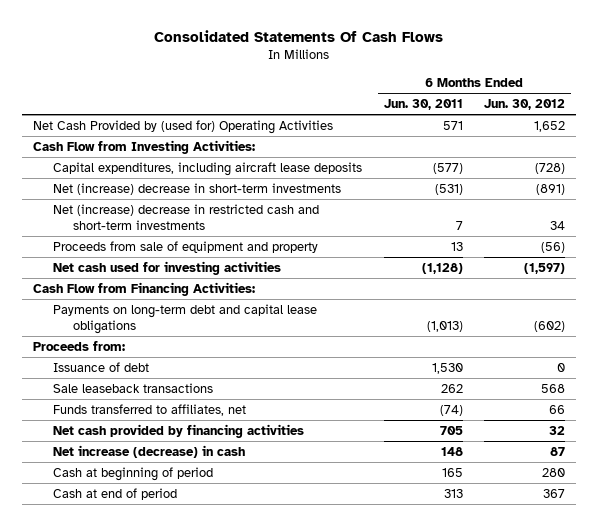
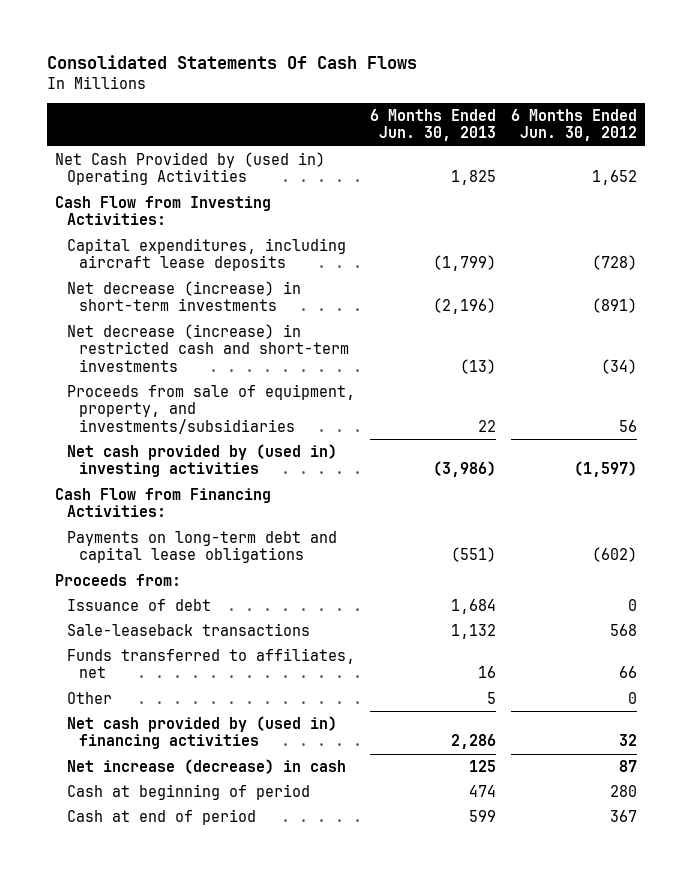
[383,99,463,111] Jun. 30, 2011 -> none
none -> [369,108,496,142] 6 Months Ended Jun. 30, 2013
[32,119,333,134] Net Cash Provided by (used for) Operating Activities -> [54,151,325,186] Net Cash Provided by (used in) Operating Activities
[52,182,341,195] Net (increase) decrease in short-term investments -> [66,280,301,312] Net decrease (increase) in short-term investments
[52,203,319,231] Net (increase) decrease in restricted cash and short-term investments -> [66,323,349,373] Net decrease (increase) in restricted cash and short-term investments
[550,221,566,231] 34 -> [601,359,638,375] (34)
[52,240,318,253] Proceeds from sale of equipment and property -> [66,383,355,435] Proceeds from sale of equipment, property, and investments/subsidiaries
[541,241,566,253] (56) -> [619,420,638,433] 56
[52,260,281,275] Net cash used for investing activities -> [66,443,337,478] Net cash provided by (used in) investing activities
[52,382,213,393] Sale leaseback transactions -> [66,622,310,636] Sale-leaseback transactions
none -> [66,691,112,704] Other
[52,423,304,438] Net cash provided by financing activities -> [66,715,337,750] Net cash provided by (used in) financing activities

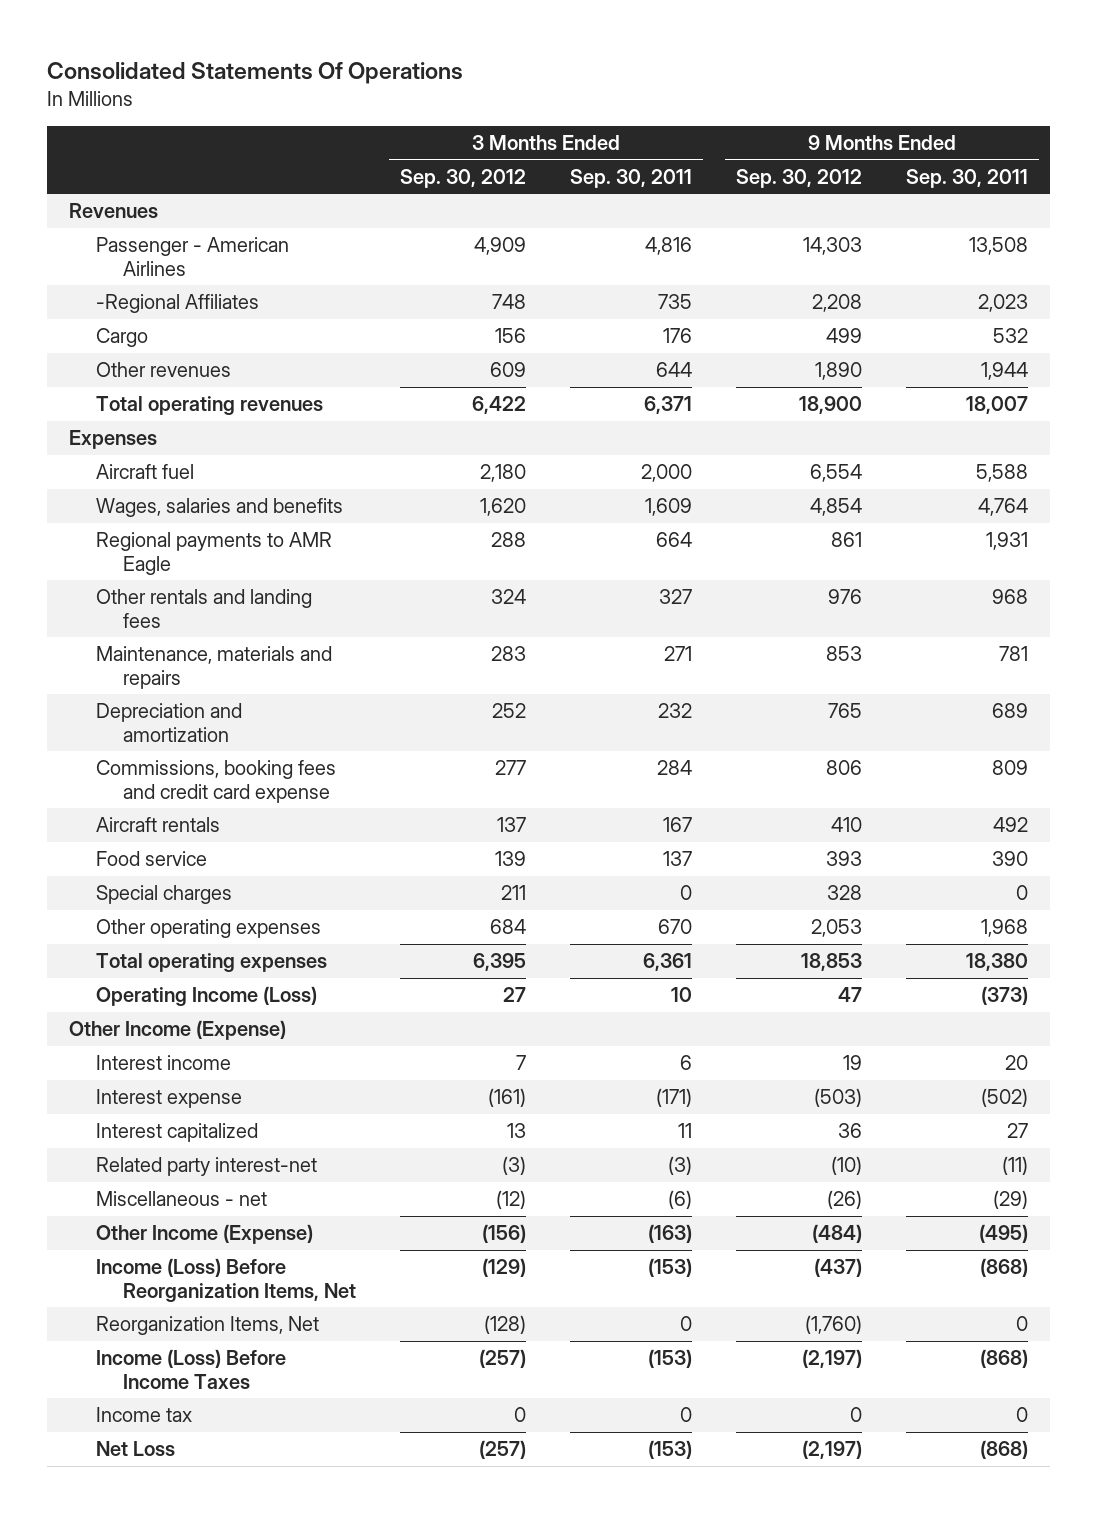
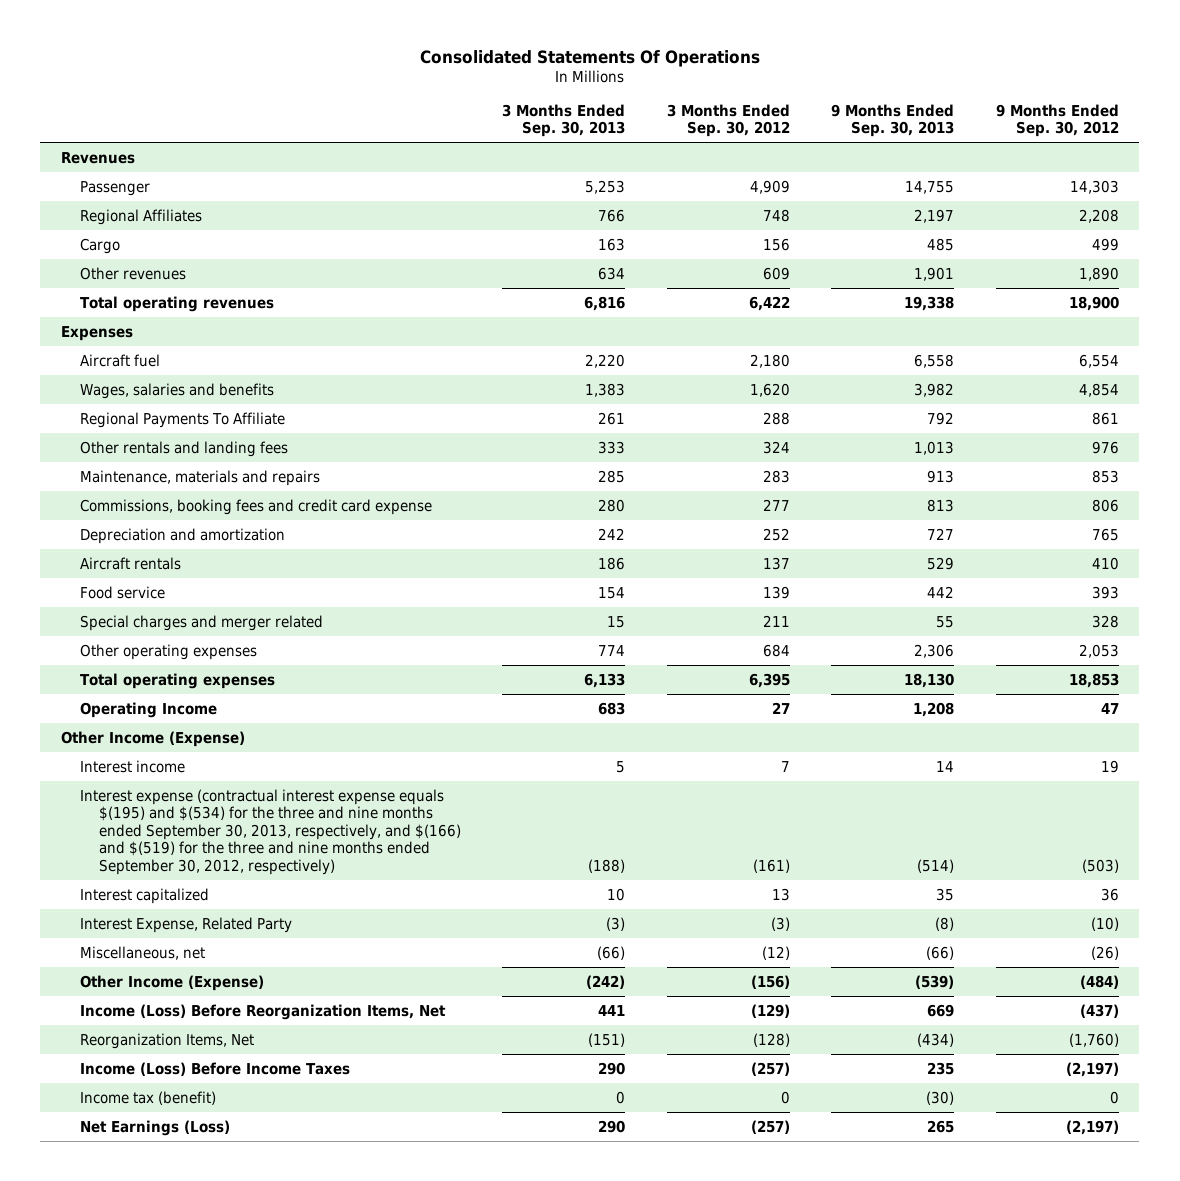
[570,169,693,189] Sep. 30, 2011 -> none
[906,169,1029,189] Sep. 30, 2011 -> none
none -> [502,103,626,138] 3 Months Ended Sep. 30, 2013
none -> [831,103,955,138] 9 Months Ended Sep. 30, 2013
[96,237,290,276] Passenger - American Airlines -> [80,180,151,196] Passenger
[96,294,260,314] -Regional Affiliates -> [80,208,203,225] Regional Affiliates
[96,532,333,575] Regional payments to AMR Eagle -> [80,411,286,428] Regional Payments To Affiliate
[96,703,243,742] Depreciation and amortization -> [80,527,286,544] Depreciation and amortization
[96,885,233,905] Special charges -> [80,614,324,631] Special charges and merger related
[96,986,318,1007] Operating Income (Loss) -> [80,701,218,718] Operating Income
[96,1089,243,1109] Interest expense -> [80,788,462,875] Interest expense (contractual interest expense equals $(195) and $(534) for the three and nine months ended September 30, 2013, respectively, and $(166) and $(519) for the three and nine months ended September 30, 2012, respectively)
[96,1157,318,1177] Related party interest-net -> [80,916,293,933] Interest Expense, Related Party
[96,1191,268,1207] Miscellaneous - net -> [80,945,206,960] Miscellaneous, net
[96,1407,193,1423] Income tax -> [80,1090,217,1105] Income tax (benefit)
[96,1441,176,1457] Net Loss -> [80,1119,231,1136] Net Earnings (Loss)

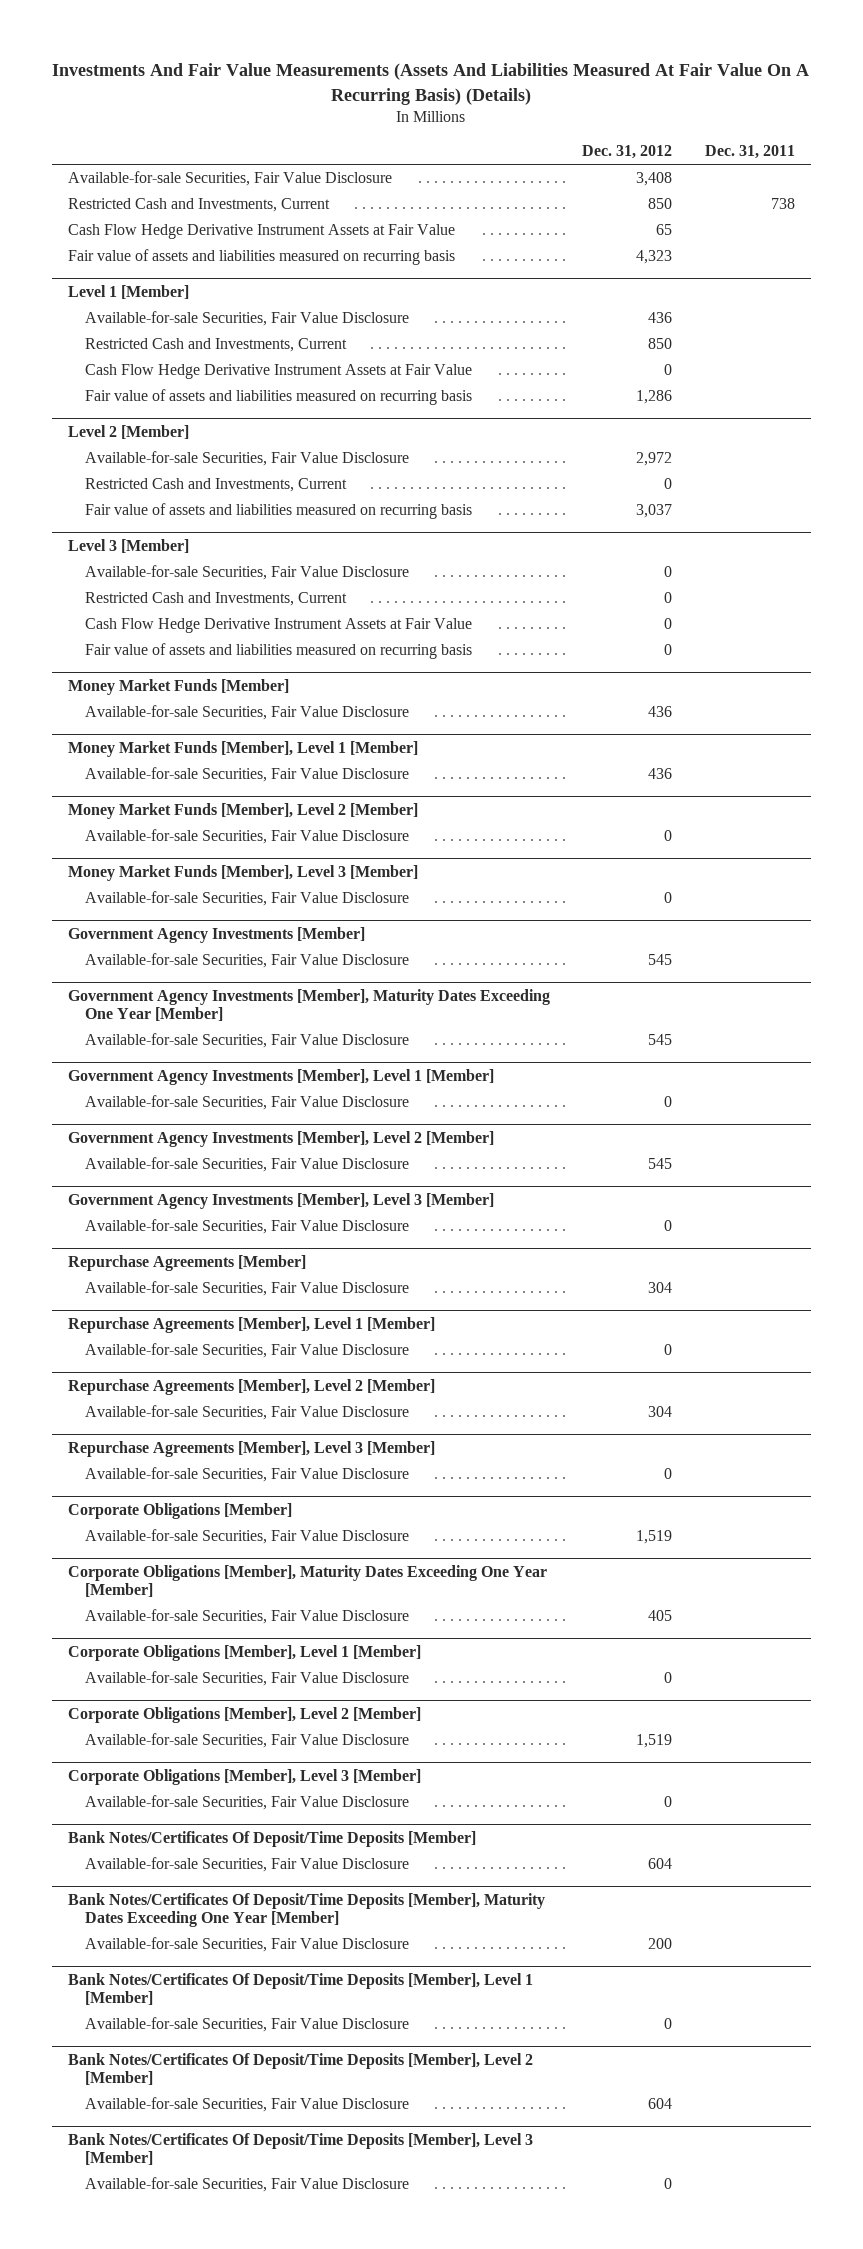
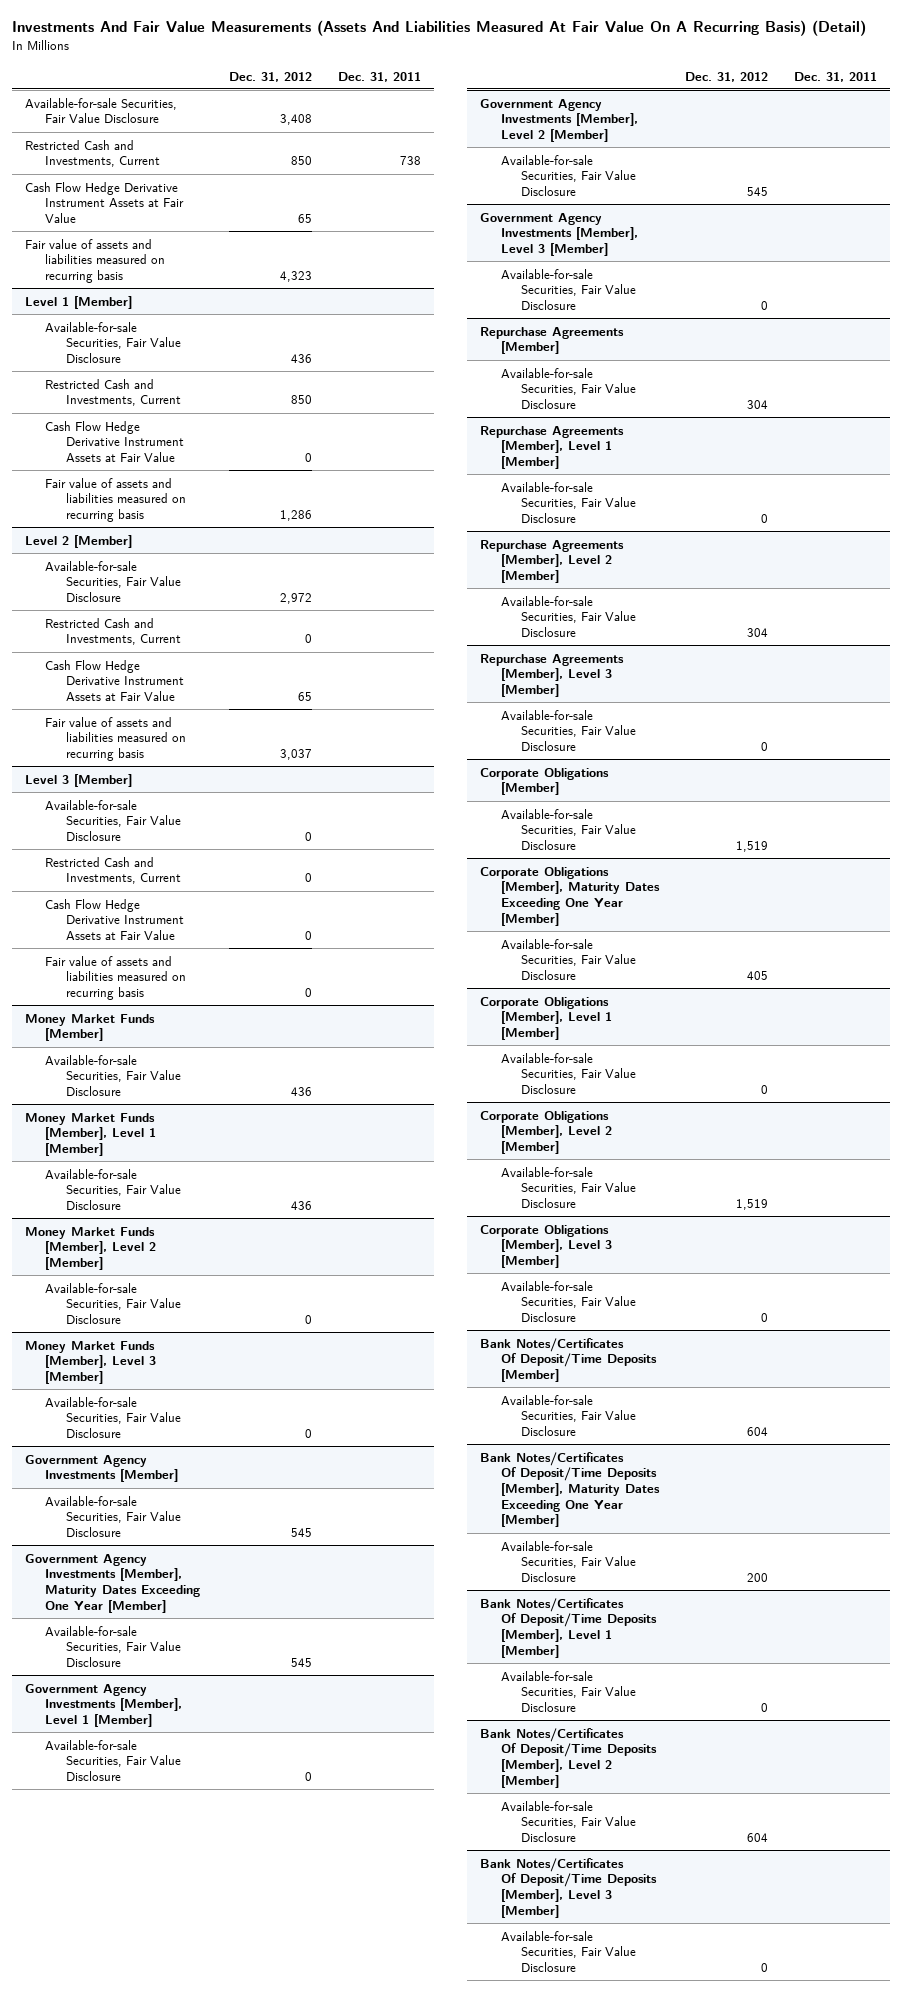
[52,63,810,105] Investments And Fair Value Measurements (Assets And Liabilities Measured At Fair Value On A Recurring Basis) (Details) -> [11,20,866,37] Investments And Fair Value Measurements (Assets And Liabilities Measured At Fair Value On A Recurring Basis) (Detail)
none -> [45,659,184,702] Cash Flow Hedge Derivative Instrument Assets at Fair Value

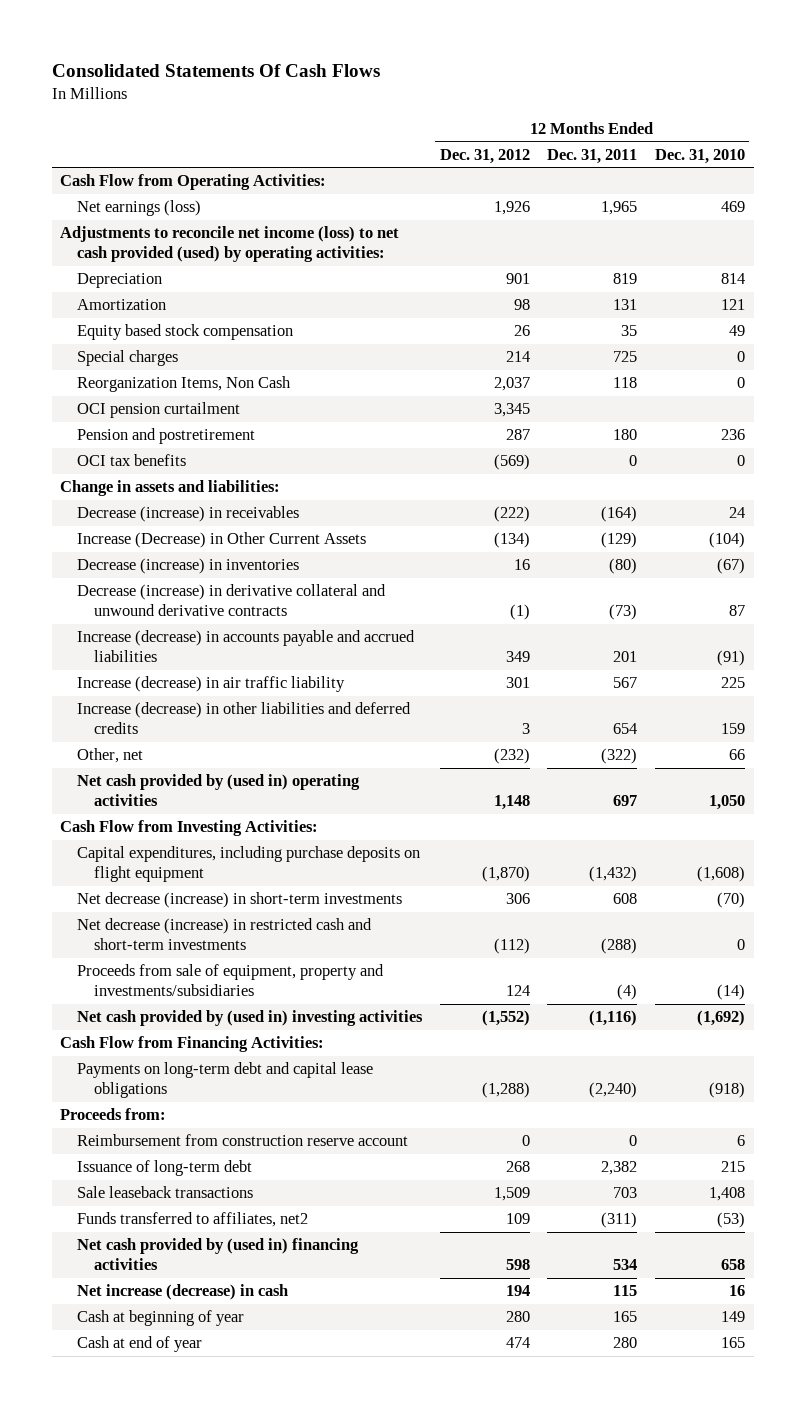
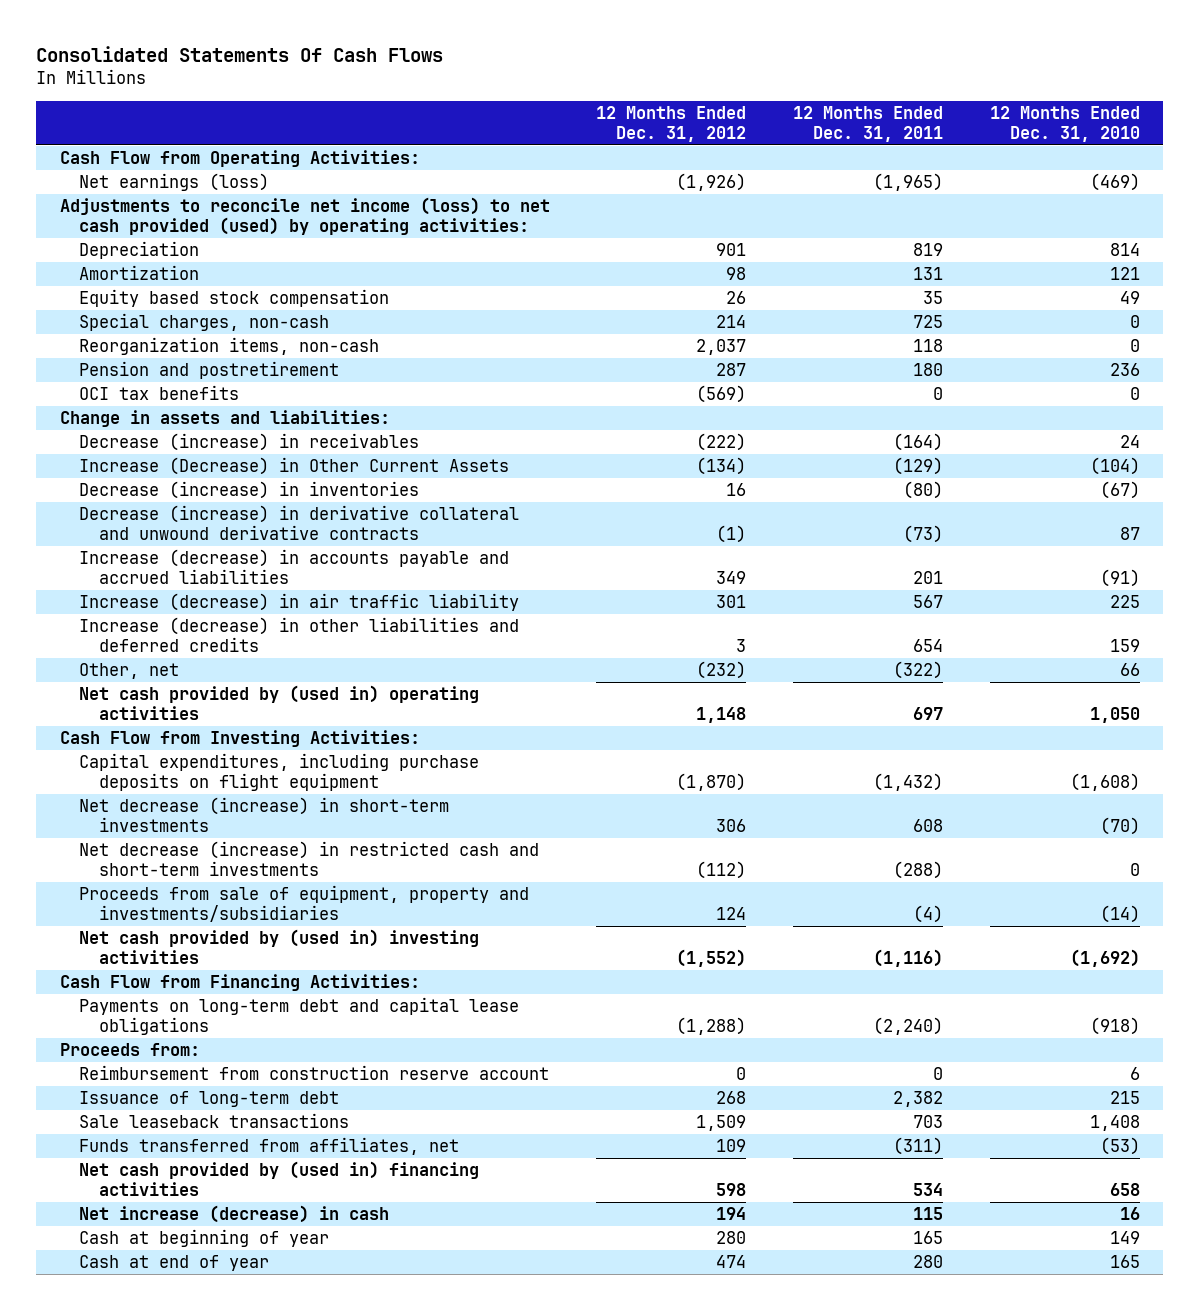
[493,201,530,216] 1,926 -> [676,172,747,191] (1,926)
[601,201,638,216] 1,965 -> [873,172,944,191] (1,965)
[720,201,745,213] 469 -> [1089,172,1140,191] (469)
[77,402,241,419] OCI pension curtailment -> none
[77,350,179,367] Special charges -> [79,312,330,331] Special charges, non-cash
[77,376,292,393] Reorganization Items, Non Cash -> [79,336,380,355] Reorganization items, non-cash
[77,1212,309,1228] Funds transferred to affiliates, net2 -> [79,1136,460,1155] Funds transferred from affiliates, net

